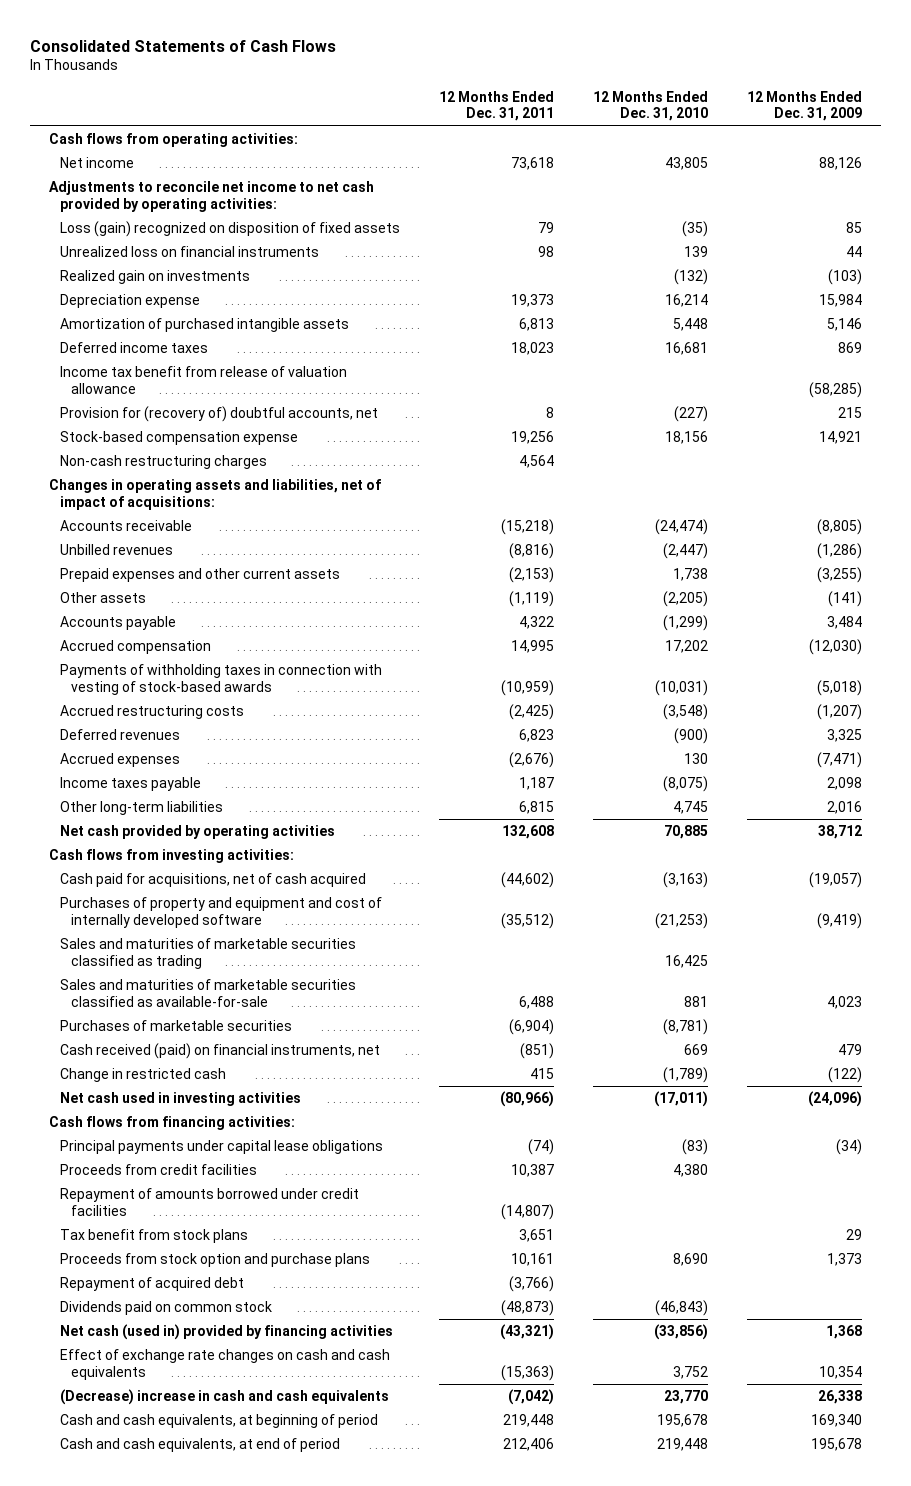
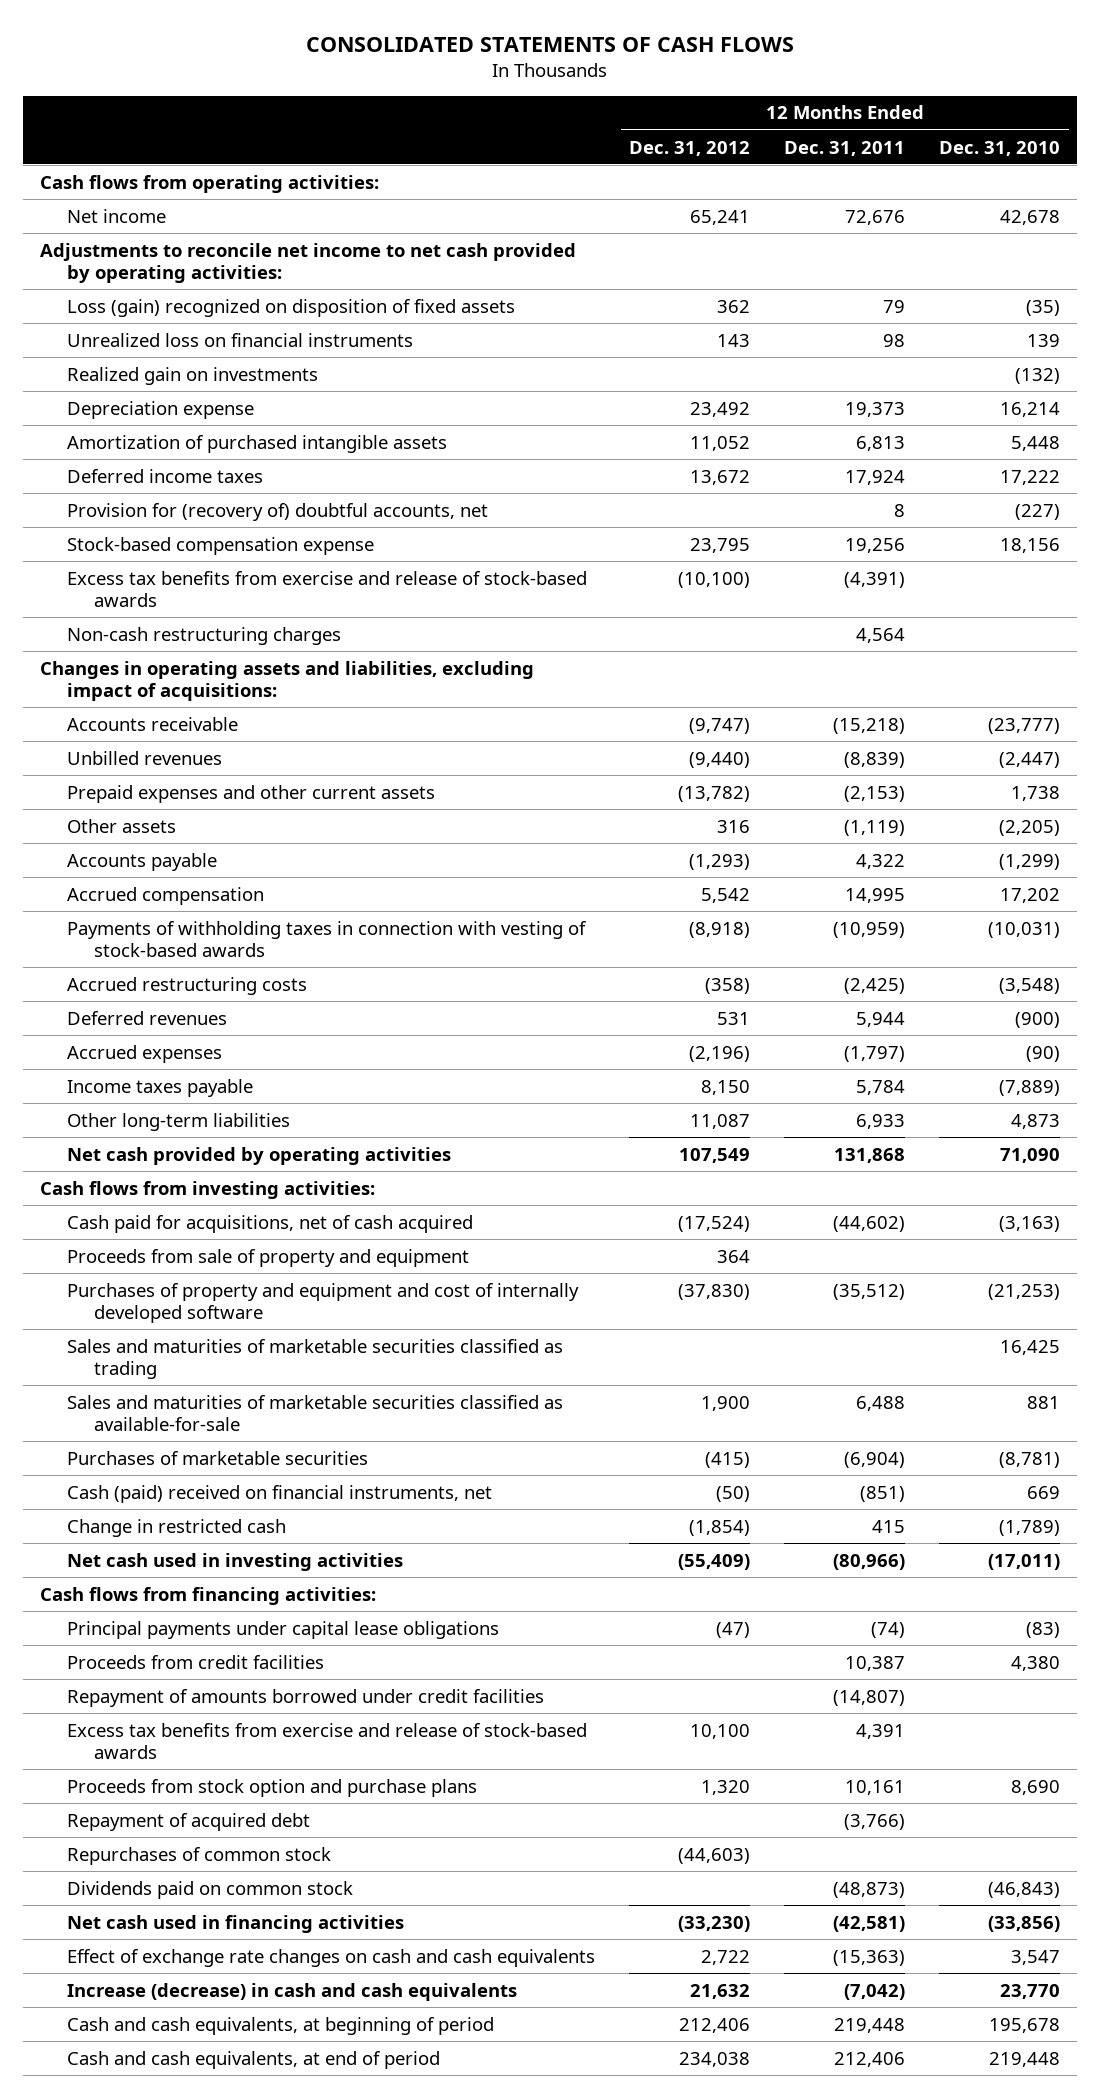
[29,39,336,52] Consolidated Statements of Cash Flows -> [306,37,795,53] CONSOLIDATED STATEMENTS OF CASH FLOWS
[746,90,862,122] 12 Months Ended Dec. 31, 2009 -> none
none -> [629,140,751,156] Dec. 31, 2012
[510,157,554,171] 73,618 -> [845,209,906,225] 72,676
[664,157,708,171] 43,805 -> [1000,209,1061,225] 42,678
[60,366,348,394] Income tax benefit from release of valuation allowance -> none
[510,342,554,356] 18,023 -> [845,469,906,485] 17,924
[664,342,708,356] 16,681 -> [1000,469,1061,485] 17,222
none -> [67,570,588,607] Excess tax benefits from exercise and release of stock-based awards
[49,479,382,510] Changes in operating assets and liabilities, net of impact of acquisitions: -> [40,660,535,701] Changes in operating assets and liabilities, excluding impact of acquisitions:
[654,519,708,536] (24,474) -> [988,717,1061,734] (23,777)
[508,543,554,560] (8,816) -> [844,751,906,768] (8,839)
[518,729,554,743] 6,823 -> [856,1011,906,1027] 5,944
[508,752,554,769] (2,676) -> [844,1045,906,1062] (1,797)
[683,753,708,765] 130 -> [1026,1045,1061,1062] (90)
[518,777,554,791] 1,187 -> [856,1079,906,1095] 5,784
[662,776,708,793] (8,075) -> [999,1079,1061,1096] (7,889)
[518,801,554,815] 6,815 -> [856,1113,906,1129] 6,933
[672,801,708,815] 4,745 -> [1011,1113,1061,1129] 4,873
[501,825,554,840] 132,608 -> [834,1147,906,1163] 131,868
[663,825,708,840] 70,885 -> [1000,1147,1061,1163] 71,090
none -> [67,1248,470,1267] Proceeds from sale of property and equipment
[60,1043,381,1060] Cash received (paid) on financial instruments, net -> [67,1484,493,1503] Cash (paid) received on financial instruments, net
[60,1229,249,1244] Tax benefit from stock plans -> none
none -> [67,1722,588,1759] Excess tax benefits from exercise and release of stock-based awards
none -> [67,1846,332,1865] Repurchases of common stock
[60,1324,394,1341] Net cash (used in) provided by financing activities -> [67,1914,405,1933] Net cash used in financing activities
[499,1324,554,1341] (43,321) -> [833,1915,906,1932] (42,581)
[672,1365,708,1379] 3,752 -> [1011,1949,1061,1965] 3,547
[60,1389,390,1406] (Decrease) increase in cash and cash equivalents -> [67,1982,518,2001] Increase (decrease) in cash and cash equivalents

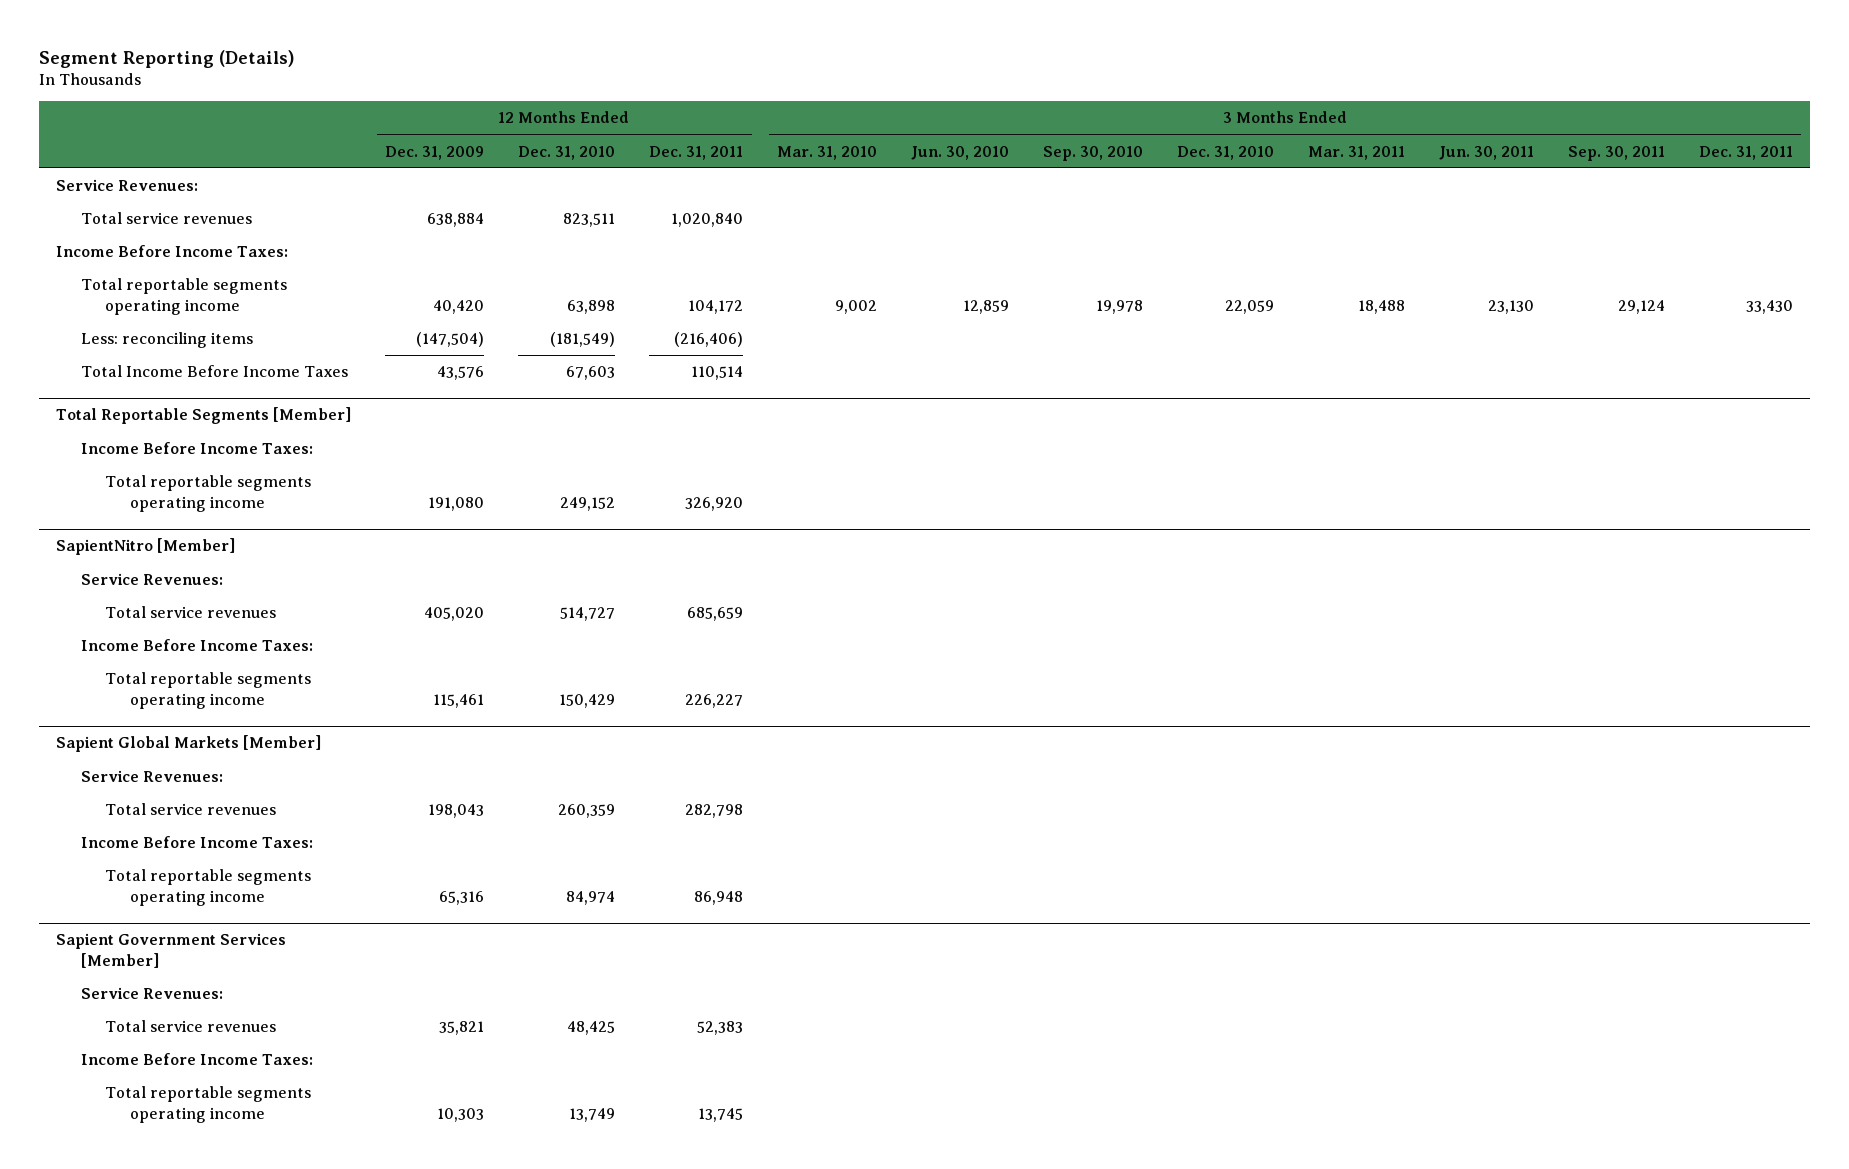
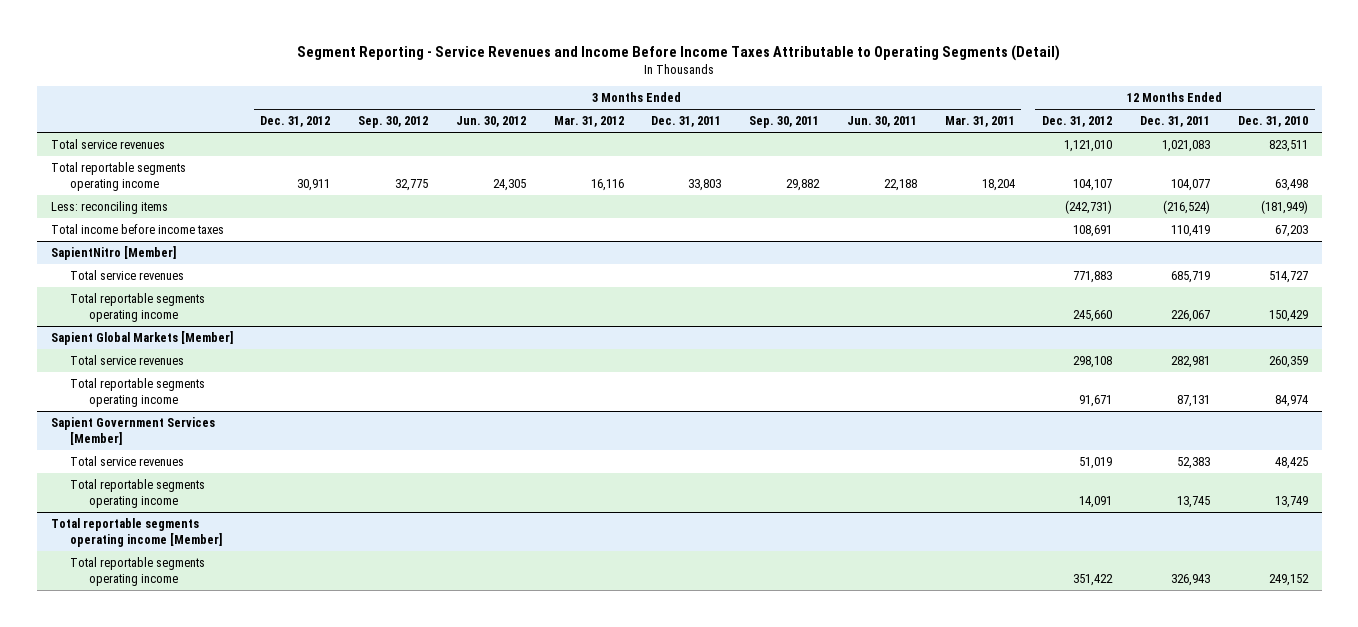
[39,49,296,68] Segment Reporting (Details) -> [297,44,1061,61] Segment Reporting - Service Revenues and Income Before Income Taxes Attributable to Operating Segments (Detail)
[385,145,485,160] Dec. 31, 2009 -> none
[777,145,878,160] Mar. 31, 2010 -> none
[911,145,1010,160] Jun. 30, 2010 -> none
[1043,145,1144,161] Sep. 30, 2010 -> none
[1176,145,1274,160] Dec. 31, 2010 -> none
none -> [260,116,331,128] Dec. 31, 2012
none -> [358,116,429,129] Sep. 30, 2012
none -> [455,116,526,128] Jun. 30, 2012
none -> [553,116,624,128] Mar. 31, 2012
none -> [1042,116,1113,128] Dec. 31, 2012
[56,179,199,192] Service Revenues: -> none
[56,245,289,258] Income Before Income Taxes: -> none
[56,407,352,425] Total Reportable Segments [Member] -> none
[80,442,313,455] Income Before Income Taxes: -> none
[105,475,312,512] Total reportable segments operating income -> none
[671,213,744,228] 1,020,840 -> [1161,140,1210,153] 1,021,083
[567,299,616,314] 63,898 -> [1274,178,1308,191] 63,498
[688,299,744,314] 104,172 -> [1170,178,1210,191] 104,077
[1357,299,1405,314] 18,488 -> [981,178,1015,191] 18,204
[1487,299,1534,314] 23,130 -> [883,178,917,191] 22,188
[1617,299,1665,314] 29,124 -> [786,178,821,191] 29,882
[1745,299,1793,314] 33,430 -> [688,178,722,191] 33,803
[550,332,616,348] (181,549) -> [1260,200,1308,215] (181,949)
[674,332,744,348] (216,406) -> [1162,200,1210,215] (216,524)
[80,365,348,378] Total Income Before Income Taxes -> [50,224,224,235] Total income before income taxes
[566,366,616,381] 67,603 -> [1274,225,1308,238] 67,203
[691,366,744,381] 110,514 -> [1170,225,1210,238] 110,419
[80,573,223,586] Service Revenues: -> none
[80,639,313,652] Income Before Income Taxes: -> none
[687,607,744,622] 685,659 -> [1170,271,1210,284] 685,719
[685,693,744,708] 226,227 -> [1170,309,1210,322] 226,067
[80,770,223,783] Service Revenues: -> none
[80,836,313,849] Income Before Income Taxes: -> none
[685,804,744,819] 282,798 -> [1170,356,1210,369] 282,981
[694,890,744,905] 86,948 -> [1176,394,1210,407] 87,131
[80,987,223,1000] Service Revenues: -> none
[80,1053,313,1066] Income Before Income Taxes: -> none
none -> [50,518,222,547] Total reportable segments operating income [Member]
none -> [69,557,205,586] Total reportable segments operating income

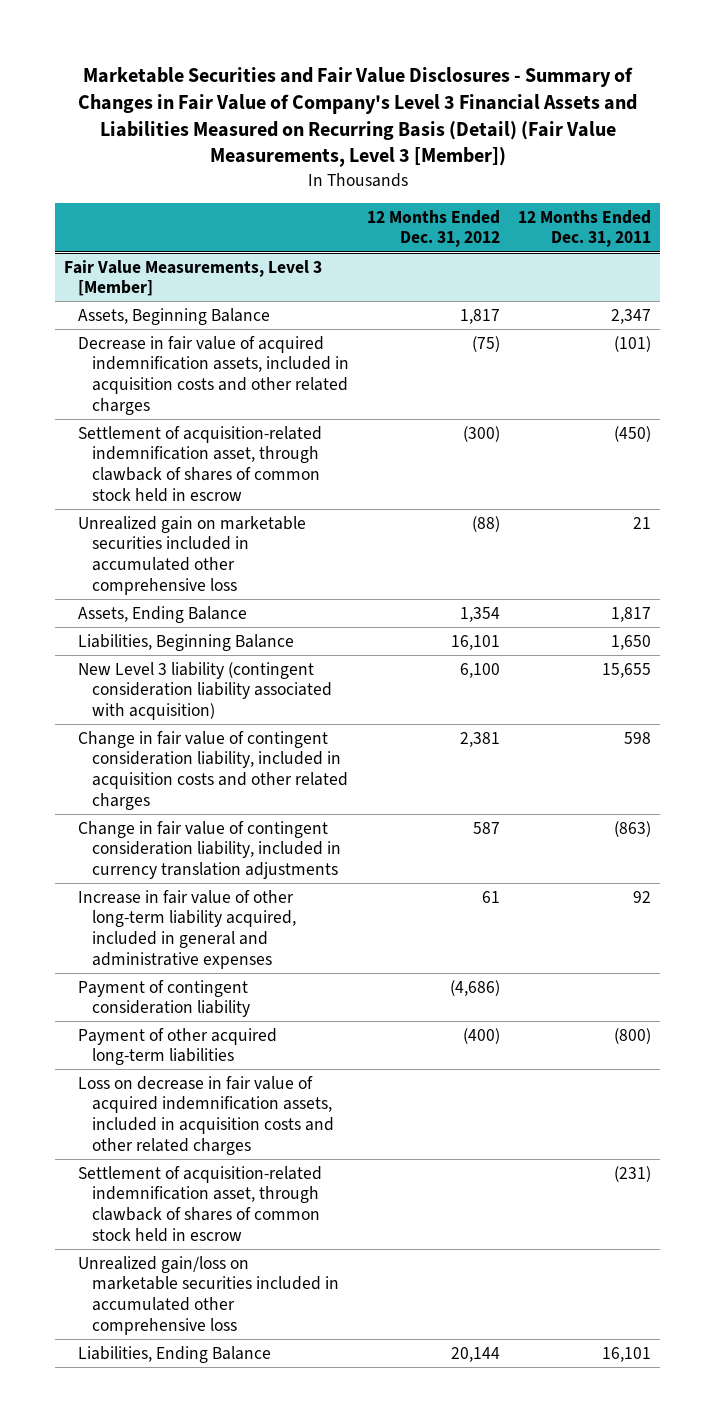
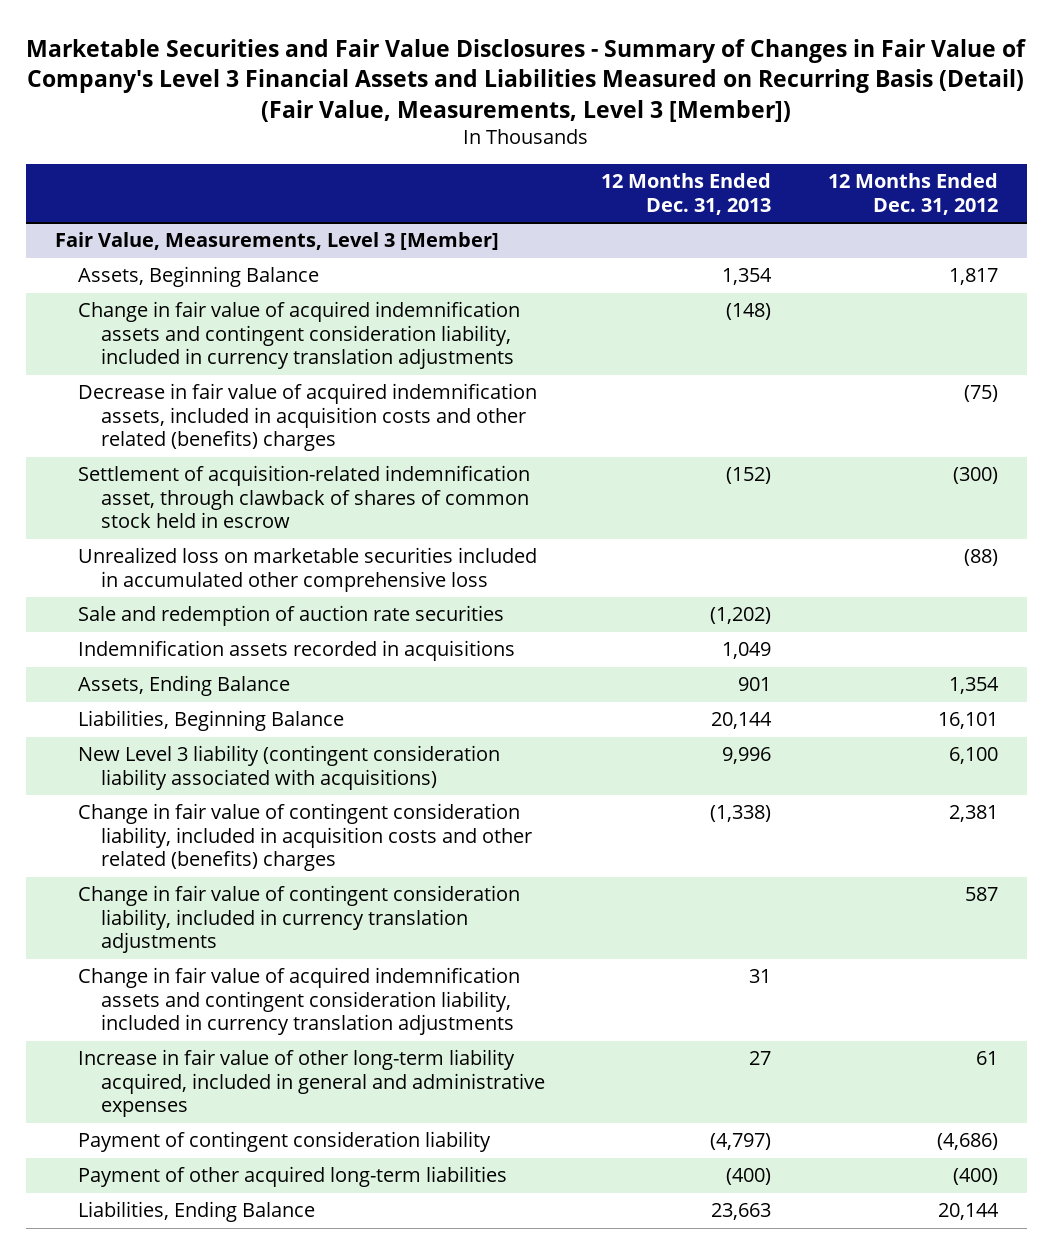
[77,66,637,168] Marketable Securities and Fair Value Disclosures - Summary of Changes in Fair Value of Company's Level 3 Financial Assets and Liabilities Measured on Recurring Basis (Detail) (Fair Value Measurements, Level 3 [Member]) -> [26,38,1027,122] Marketable Securities and Fair Value Disclosures - Summary of Changes in Fair Value of Company's Level 3 Financial Assets and Liabilities Measured on Recurring Basis (Detail) (Fair Value, Measurements, Level 3 [Member])
[518,209,652,248] 12 Months Ended Dec. 31, 2011 -> none
none -> [601,173,772,215] 12 Months Ended Dec. 31, 2013
[64,259,323,297] Fair Value Measurements, Level 3 [Member] -> [54,232,499,251] Fair Value, Measurements, Level 3 [Member]
none -> [77,301,520,370] Change in fair value of acquired indemnification assets and contingent consideration liability, included in currency translation adjustments
[77,335,349,415] Decrease in fair value of acquired indemnification assets, included in acquisition costs and other related charges -> [77,383,537,452] Decrease in fair value of acquired indemnification assets, included in acquisition costs and other related (benefits) charges
[77,515,306,595] Unrealized gain on marketable securities included in accumulated other comprehensive loss -> [77,547,537,592] Unrealized loss on marketable securities included in accumulated other comprehensive loss
none -> [77,605,504,627] Sale and redemption of auction rate securities
none -> [77,640,515,662] Indemnification assets recorded in acquisitions
[77,661,332,720] New Level 3 liability (contingent consideration liability associated with acquisition) -> [77,745,500,790] New Level 3 liability (contingent consideration liability associated with acquisitions)
[77,730,348,810] Change in fair value of contingent consideration liability, included in acquisition costs and other related charges -> [77,803,532,872] Change in fair value of contingent consideration liability, included in acquisition costs and other related (benefits) charges
none -> [77,967,520,1036] Change in fair value of acquired indemnification assets and contingent consideration liability, included in currency translation adjustments
[77,1075,334,1155] Loss on decrease in fair value of acquired indemnification assets, included in acquisition costs and other related charges -> none
[77,1165,322,1242] Settlement of acquisition-related indemnification asset, through clawback of shares of common stock held in escrow -> none
[77,1255,339,1335] Unrealized gain/loss on marketable securities included in accumulated other comprehensive loss -> none

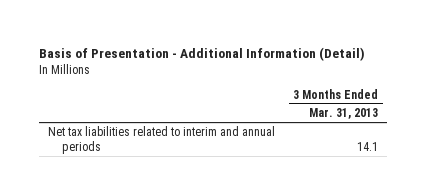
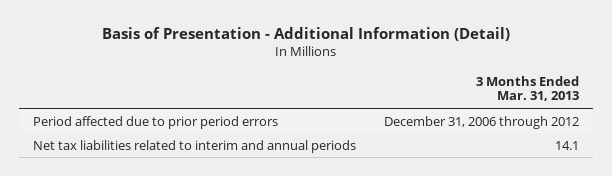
none -> [33,115,279,129] Period affected due to prior period errors

